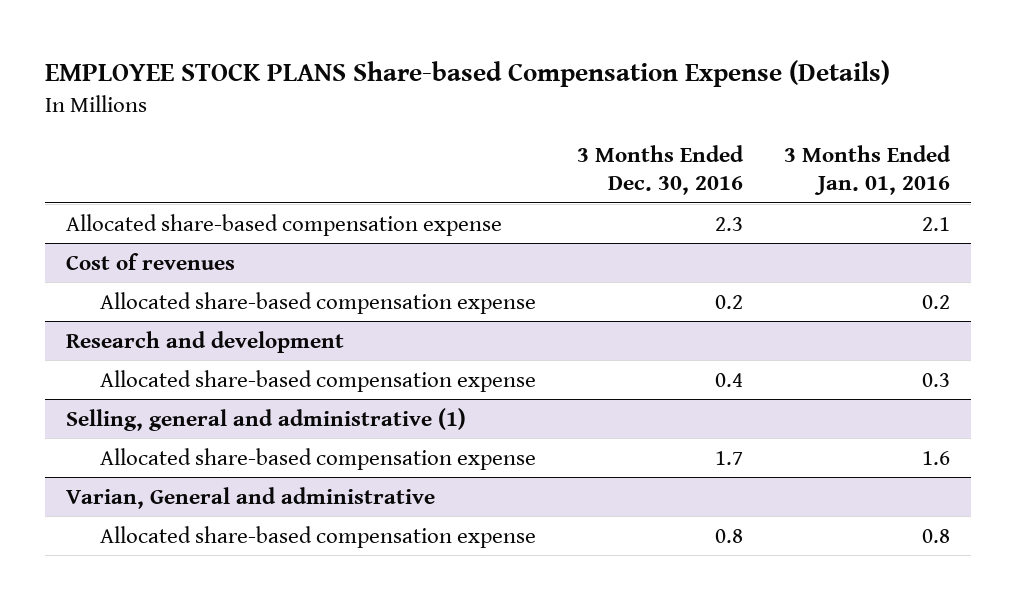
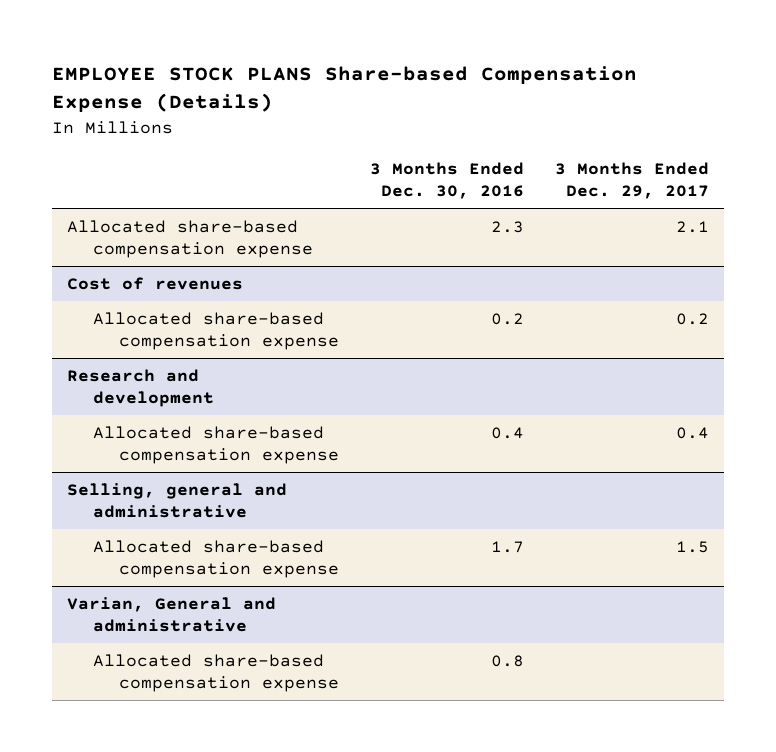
[784,144,952,196] 3 Months Ended Jan. 01, 2016 -> none
none -> [554,162,709,200] 3 Months Ended Dec. 29, 2017
[65,407,466,431] Selling, general and administrative (1) -> [67,483,288,518] Selling, general and administrative

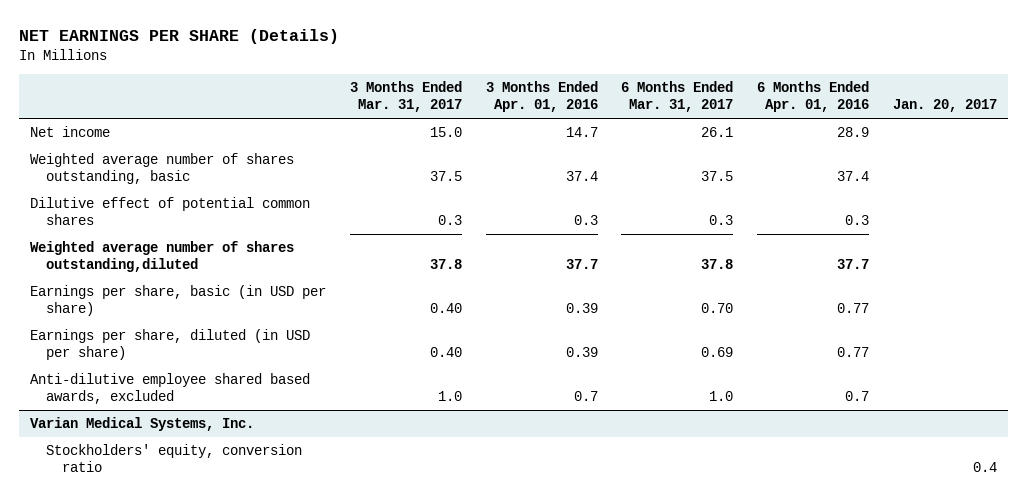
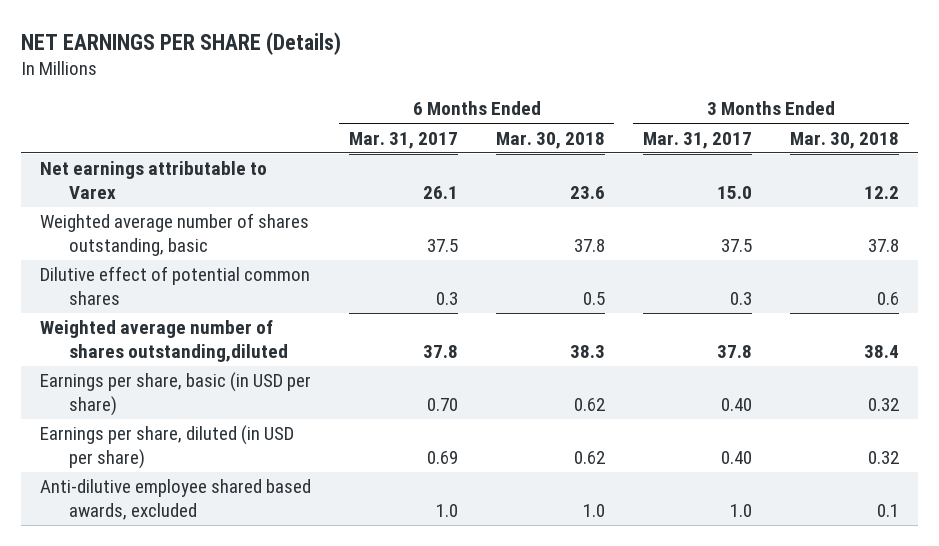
[485,81,598,113] 3 Months Ended Apr. 01, 2016 -> none
[756,81,869,113] 6 Months Ended Apr. 01, 2016 -> none
[892,99,997,113] Jan. 20, 2017 -> none
none -> [495,131,605,149] Mar. 30, 2018
none -> [790,131,900,149] Mar. 30, 2018
[30,126,111,138] Net income -> [39,161,267,200] Net earnings attributable to Varex
[30,417,255,432] Varian Medical Systems, Inc. -> none
[46,444,303,473] Stockholders' equity, conversion ratio -> none

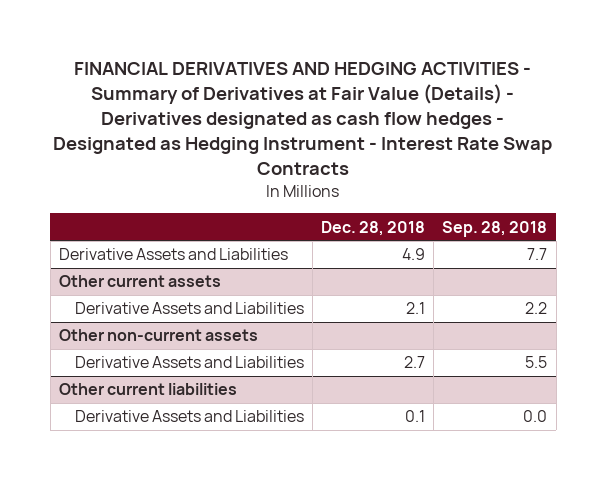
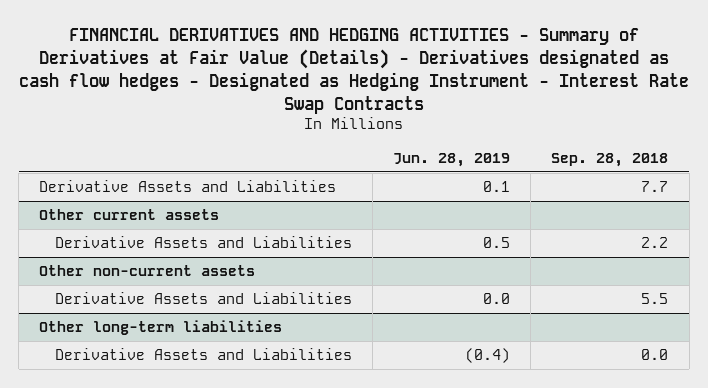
[320,220,425,236] Dec. 28, 2018 -> none
none -> [393,152,511,167] Jun. 28, 2019
[58,383,237,396] Other current liabilities -> [39,319,283,335] Other long-term liabilities

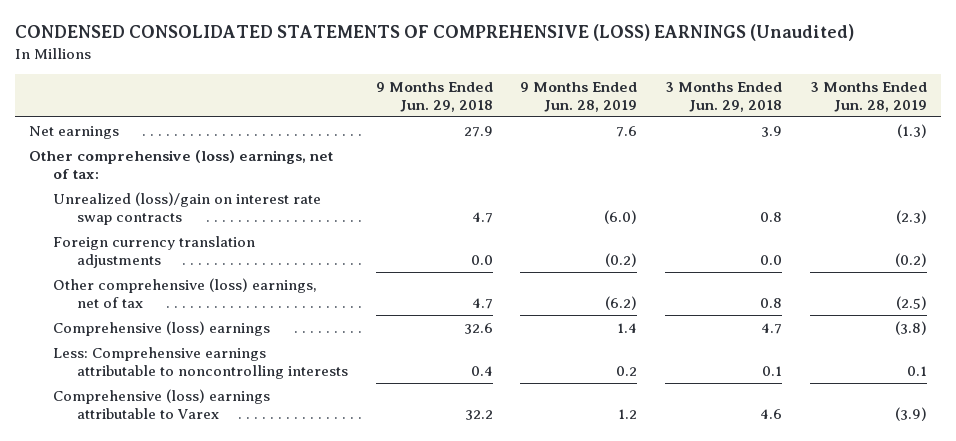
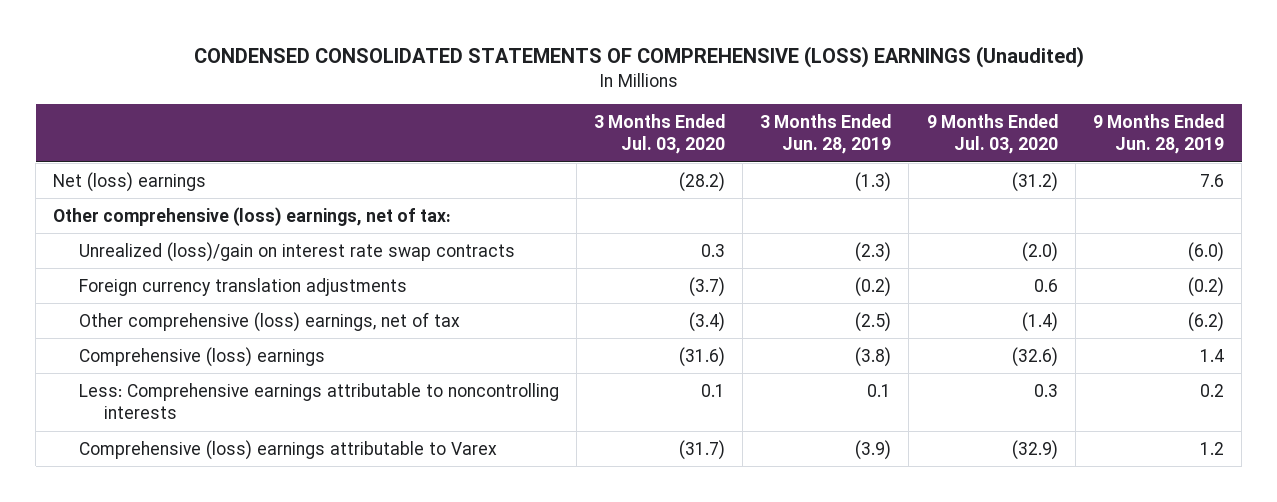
[375,81,493,112] 9 Months Ended Jun. 29, 2018 -> none
[665,81,783,112] 3 Months Ended Jun. 29, 2018 -> none
none -> [593,114,725,155] 3 Months Ended Jul. 03, 2020
none -> [926,114,1058,155] 9 Months Ended Jul. 03, 2020
[28,125,119,139] Net earnings -> [53,171,207,192] Net (loss) earnings

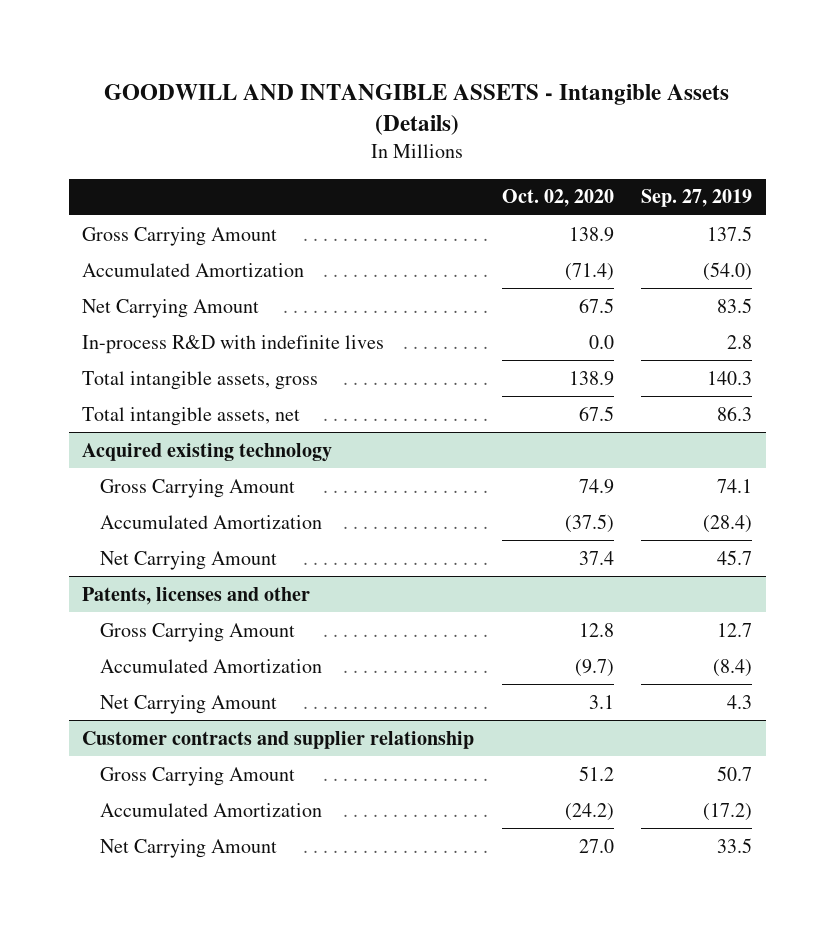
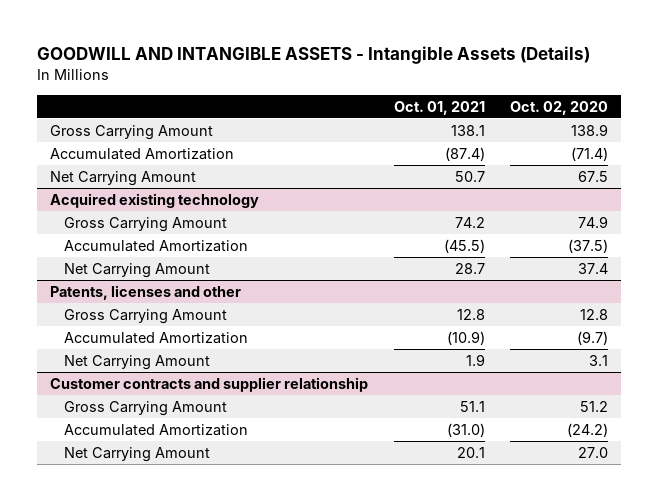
[641,189,753,208] Sep. 27, 2019 -> none
none -> [393,100,485,115] Oct. 01, 2021
[82,334,385,354] In-process R&D with indefinite lives -> none
[82,370,319,390] Total intangible assets, gross -> none
[82,406,301,426] Total intangible assets, net -> none

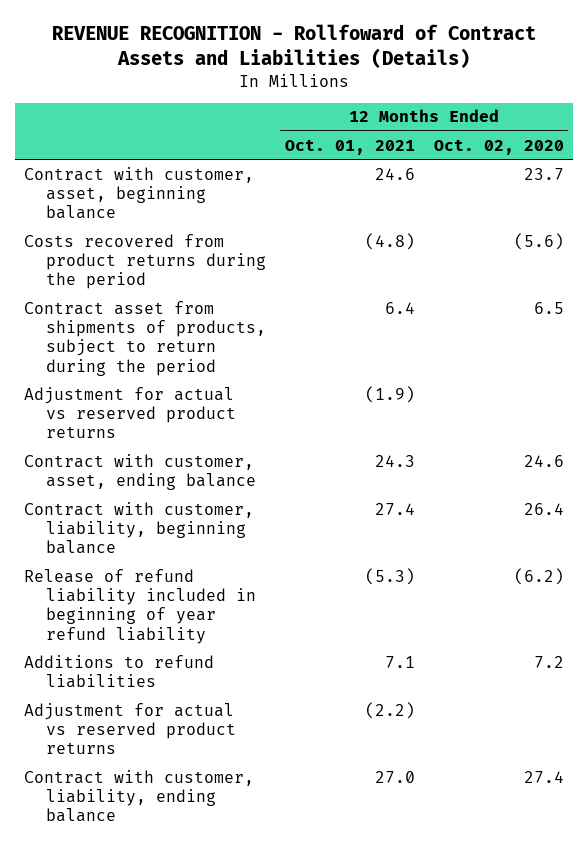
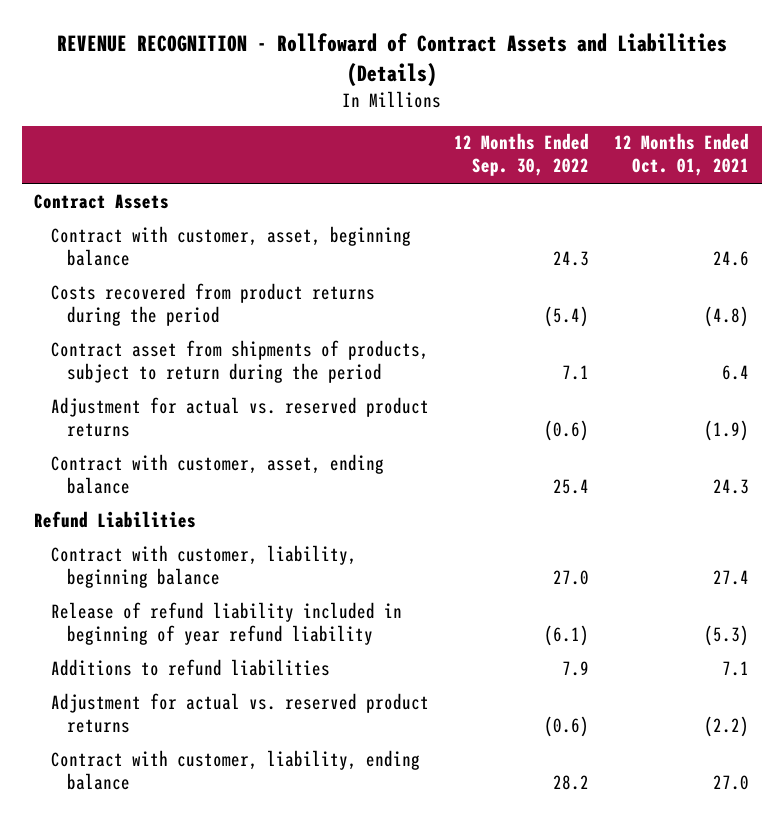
[433,138,564,155] Oct. 02, 2020 -> none
none -> [453,133,589,177] 12 Months Ended Sep. 30, 2022
none -> [34,193,170,209] Contract Assets
[24,386,237,439] Adjustment for actual vs reserved product returns -> [50,396,429,437] Adjustment for actual vs. reserved product returns
none -> [34,510,197,528] Refund Liabilities
[24,702,237,755] Adjustment for actual vs reserved product returns -> [50,692,429,733] Adjustment for actual vs. reserved product returns

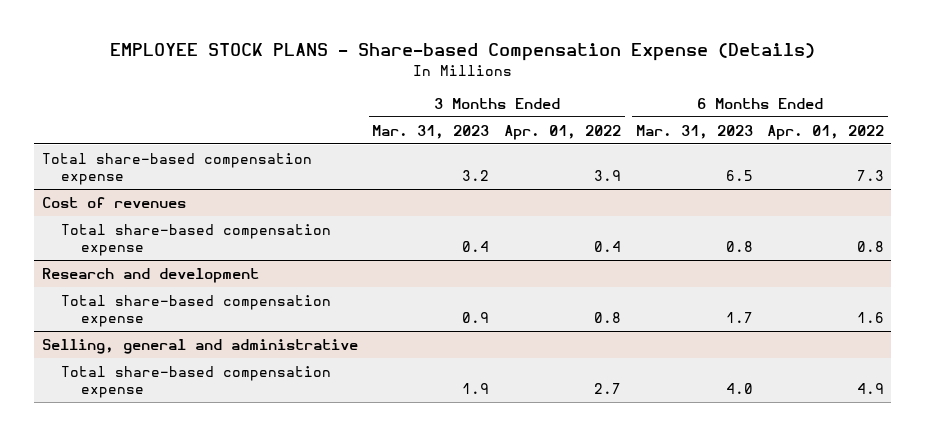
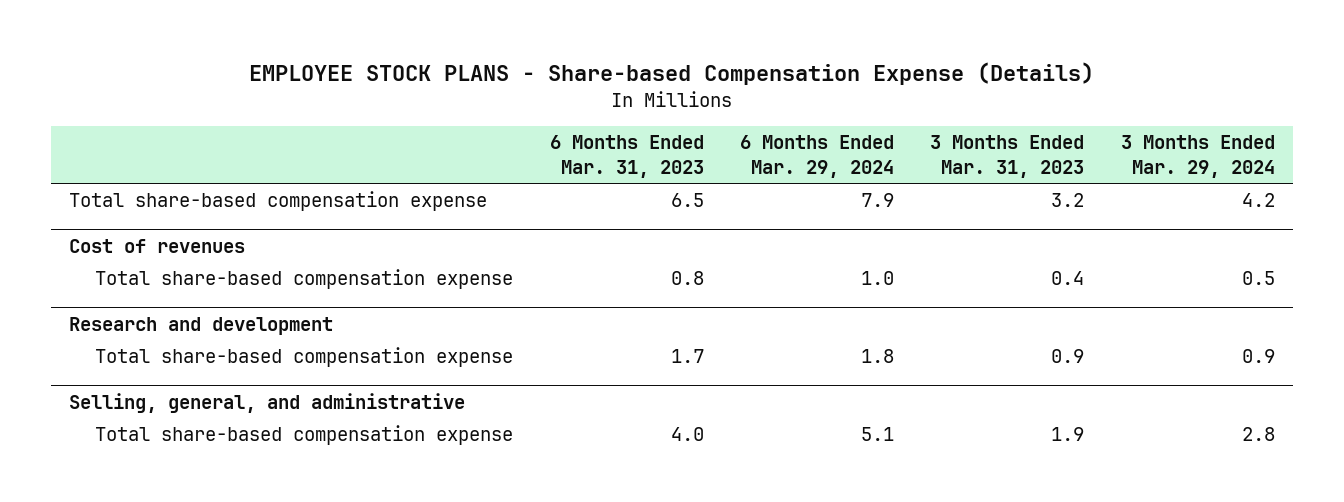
[503,124,621,140] Apr. 01, 2022 -> none
[767,124,885,140] Apr. 01, 2022 -> none
none -> [739,135,894,178] 6 Months Ended Mar. 29, 2024
none -> [1120,135,1275,178] 3 Months Ended Mar. 29, 2024
[41,338,358,354] Selling, general and administrative -> [69,392,466,413] Selling, general, and administrative

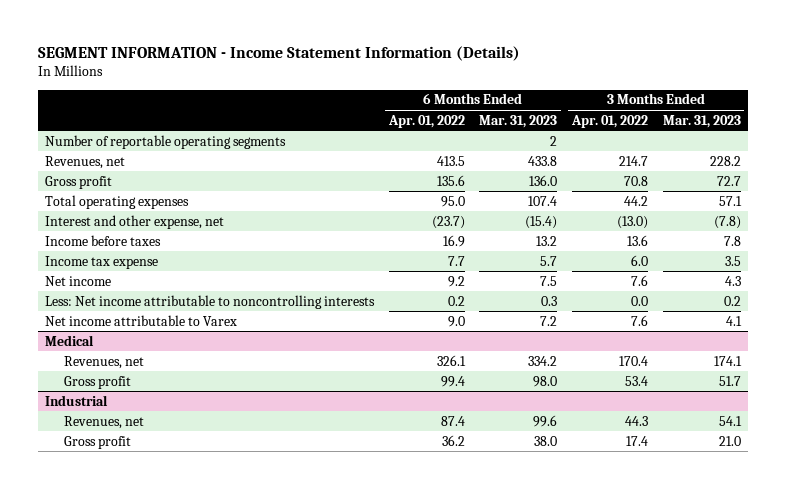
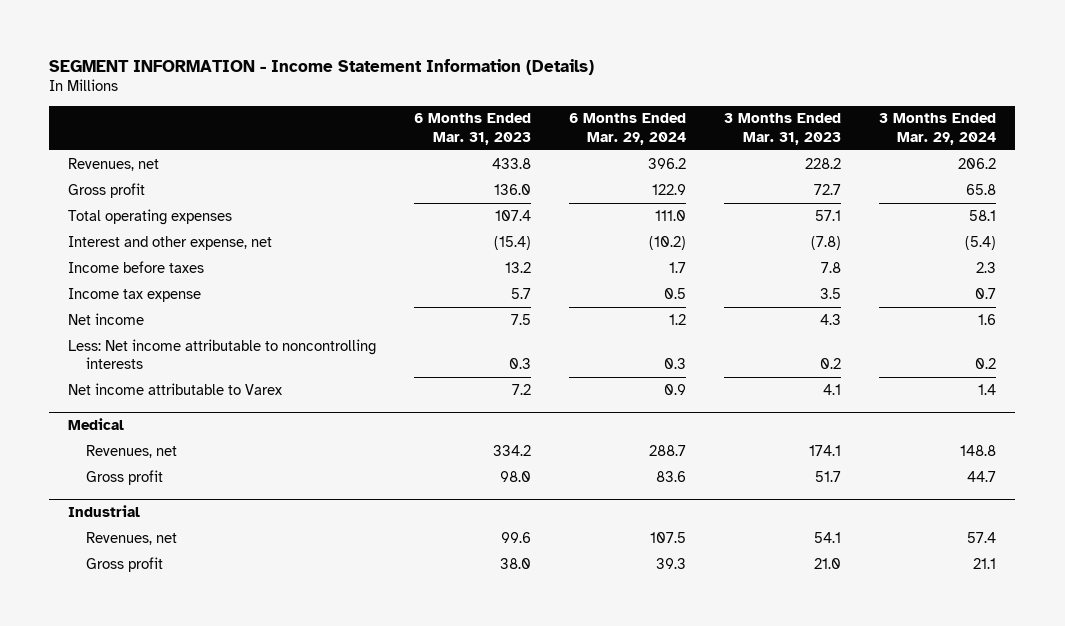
[387,114,465,128] Apr. 01, 2022 -> none
[570,114,648,128] Apr. 01, 2022 -> none
none -> [569,113,687,145] 6 Months Ended Mar. 29, 2024
none -> [879,113,997,145] 3 Months Ended Mar. 29, 2024
[44,134,286,149] Number of reportable operating segments -> none

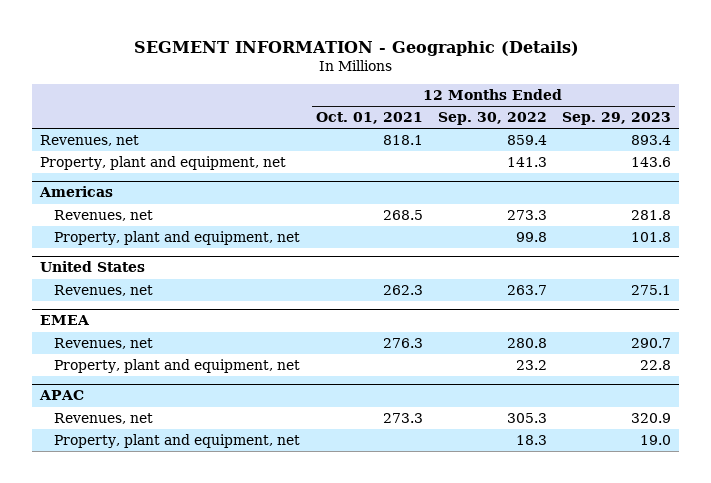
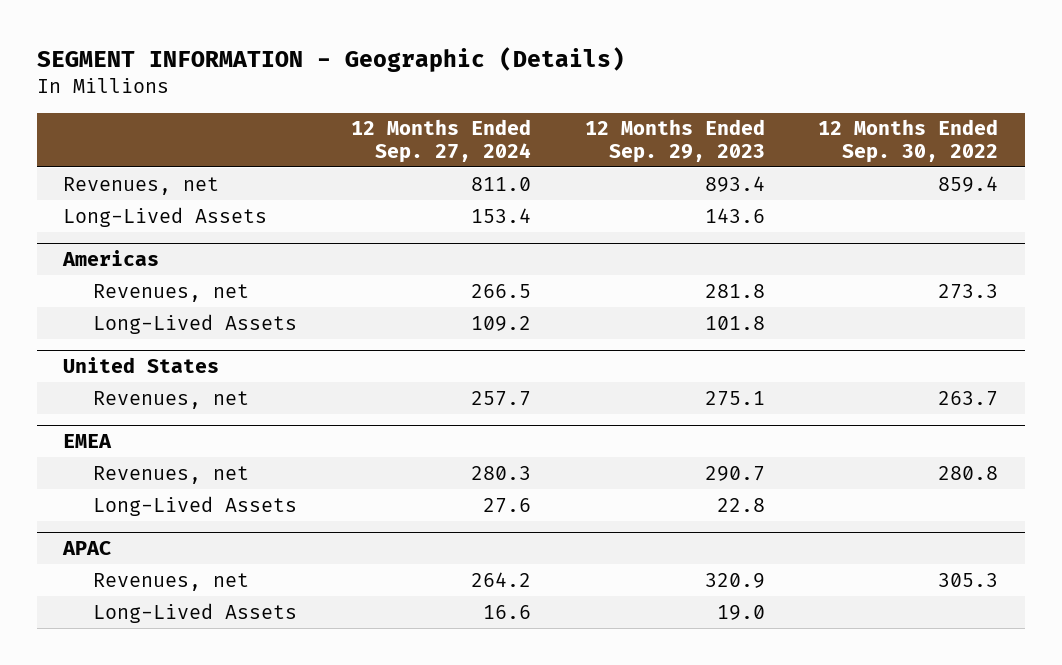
[315,112,423,125] Oct. 01, 2021 -> none
none -> [350,119,531,163] 12 Months Ended Sep. 27, 2024
[39,155,286,170] Property, plant and equipment, net -> none
none -> [63,206,268,227] Long-Lived Assets
[54,230,301,245] Property, plant and equipment, net -> none
none -> [93,313,298,334] Long-Lived Assets
[54,358,301,373] Property, plant and equipment, net -> none
none -> [93,495,298,516] Long-Lived Assets
[54,433,301,448] Property, plant and equipment, net -> none
none -> [93,602,298,623] Long-Lived Assets

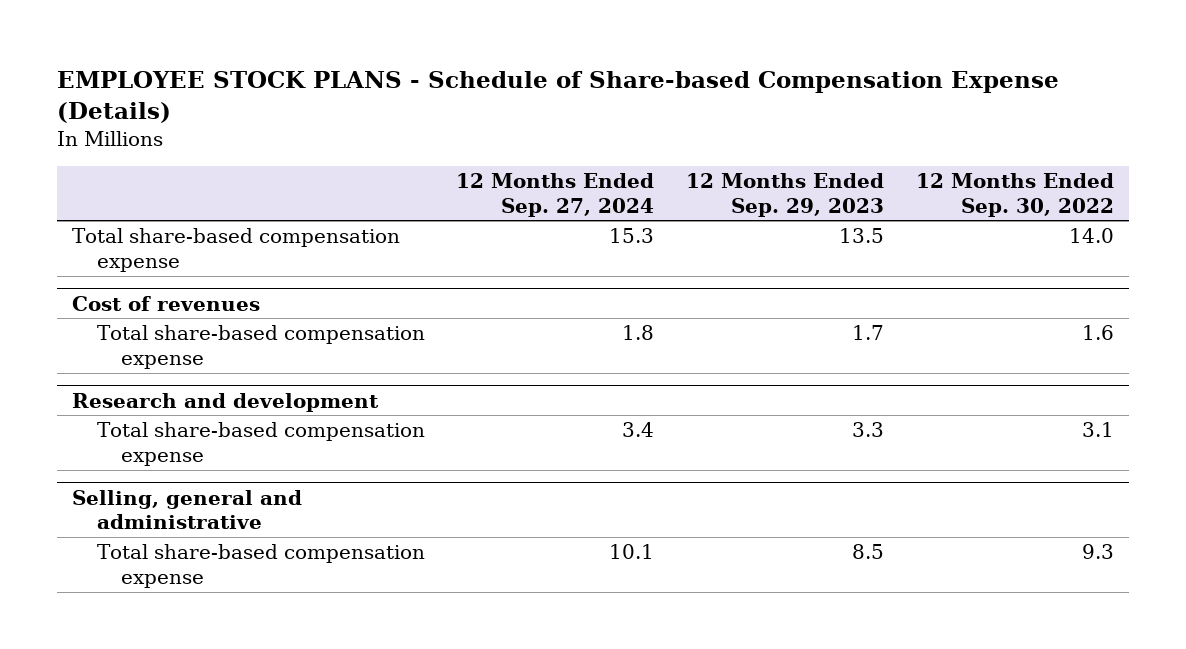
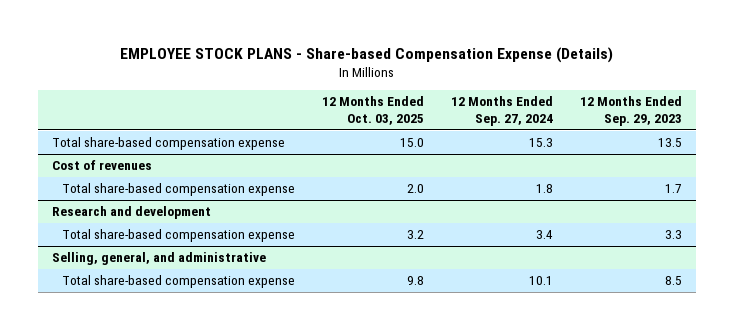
[56,70,1059,123] EMPLOYEE STOCK PLANS - Schedule of Share-based Compensation Expense (Details) -> [120,46,614,63] EMPLOYEE STOCK PLANS - Share-based Compensation Expense (Details)
[915,173,1114,217] 12 Months Ended Sep. 30, 2022 -> none
none -> [322,96,425,125] 12 Months Ended Oct. 03, 2025
[72,489,303,530] Selling, general and administrative -> [51,252,266,266] Selling, general, and administrative

